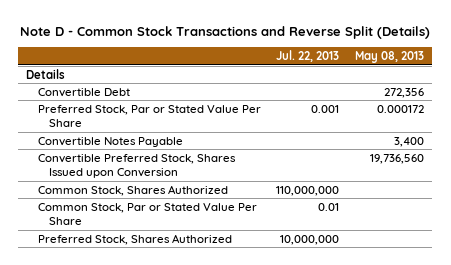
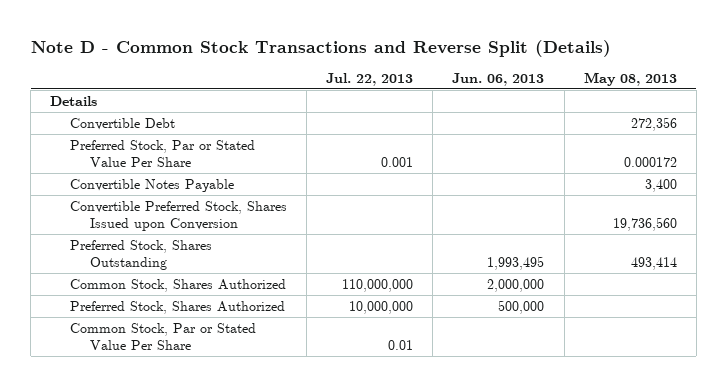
none -> [452,72,545,86] Jun. 06, 2013
none -> [70,239,213,271] Preferred Stock, Shares Outstanding
[37,202,257,225] Common Stock, Par or Stated Value Per Share -> [70,322,257,351] Common Stock, Par or Stated Value Per Share

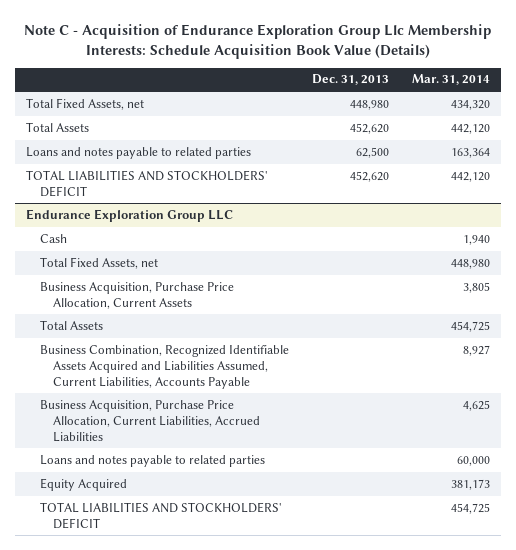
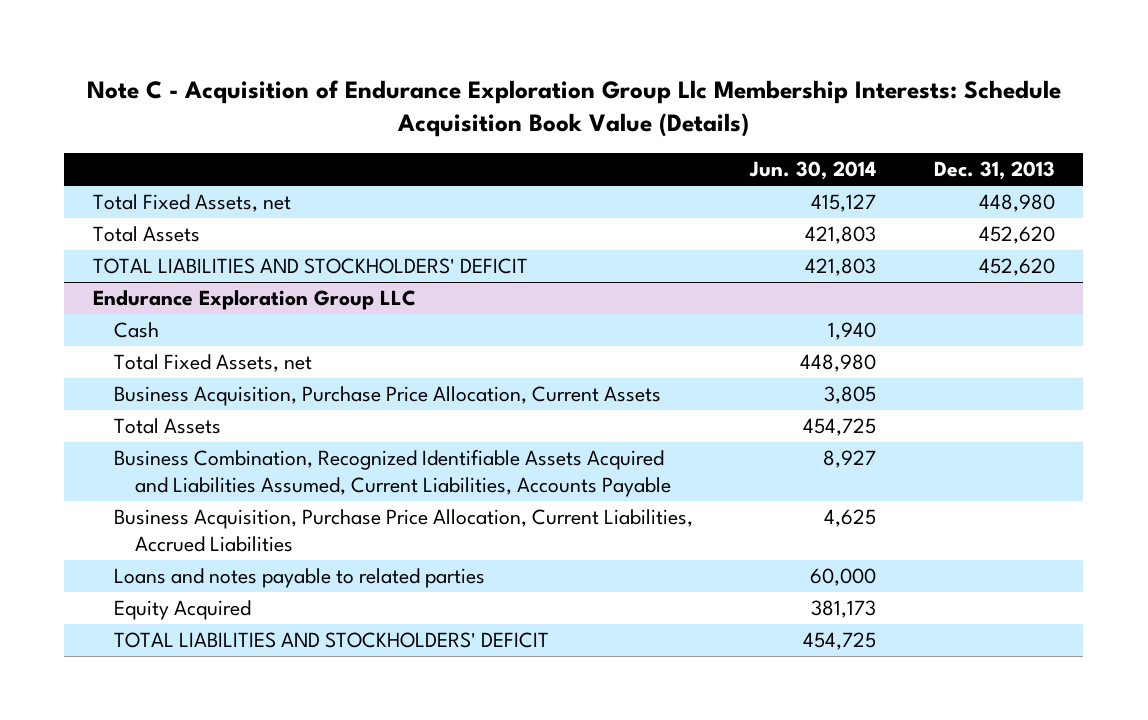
[411,74,490,86] Mar. 31, 2014 -> none
none -> [749,161,877,181] Jun. 30, 2014
[26,146,252,159] Loans and notes payable to related parties -> none

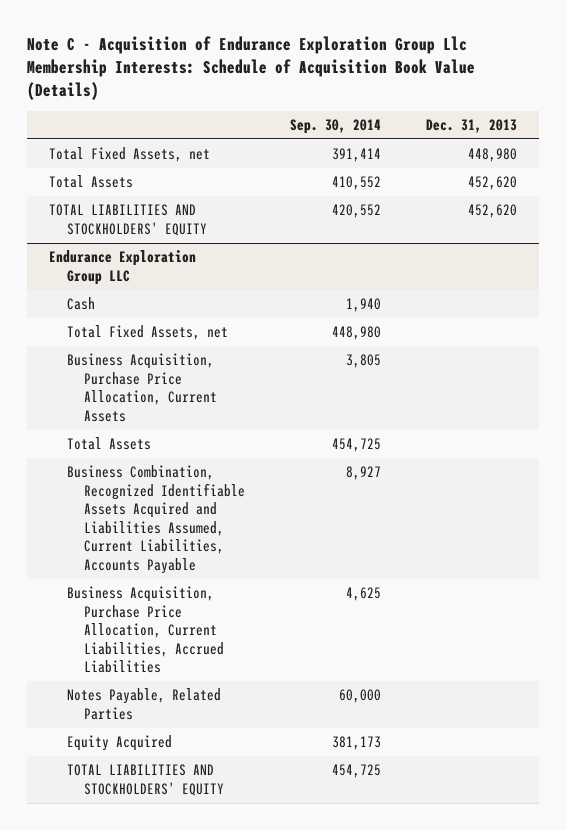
[86,79,1061,138] Note C - Acquisition of Endurance Exploration Group Llc Membership Interests: Schedule Acquisition Book Value (Details) -> [26,35,475,101] Note C - Acquisition of Endurance Exploration Group Llc Membership Interests: Schedule of Acquisition Book Value (Details)
[749,161,877,181] Jun. 30, 2014 -> none
none -> [290,119,382,135] Sep. 30, 2014
[93,258,529,275] TOTAL LIABILITIES AND STOCKHOLDERS' DEFICIT -> [49,204,207,236] TOTAL LIABILITIES AND STOCKHOLDERS' EQUITY
[114,568,486,589] Loans and notes payable to related parties -> [66,688,221,720] Notes Payable, Related Parties
[114,632,550,649] TOTAL LIABILITIES AND STOCKHOLDERS' DEFICIT -> [66,764,225,796] TOTAL LIABILITIES AND STOCKHOLDERS' EQUITY

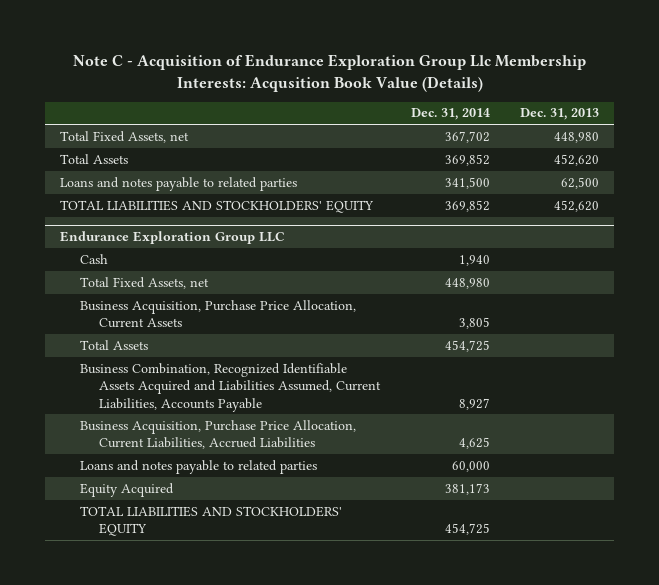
[26,35,475,101] Note C - Acquisition of Endurance Exploration Group Llc Membership Interests: Schedule of Acquisition Book Value (Details) -> [72,54,586,92] Note C - Acquisition of Endurance Exploration Group Llc Membership Interests: Acqusition Book Value (Details)
[290,119,382,135] Sep. 30, 2014 -> none
none -> [410,108,490,121] Dec. 31, 2014
none -> [60,176,298,191] Loans and notes payable to related parties
[66,688,221,720] Notes Payable, Related Parties -> [79,459,317,474] Loans and notes payable to related parties

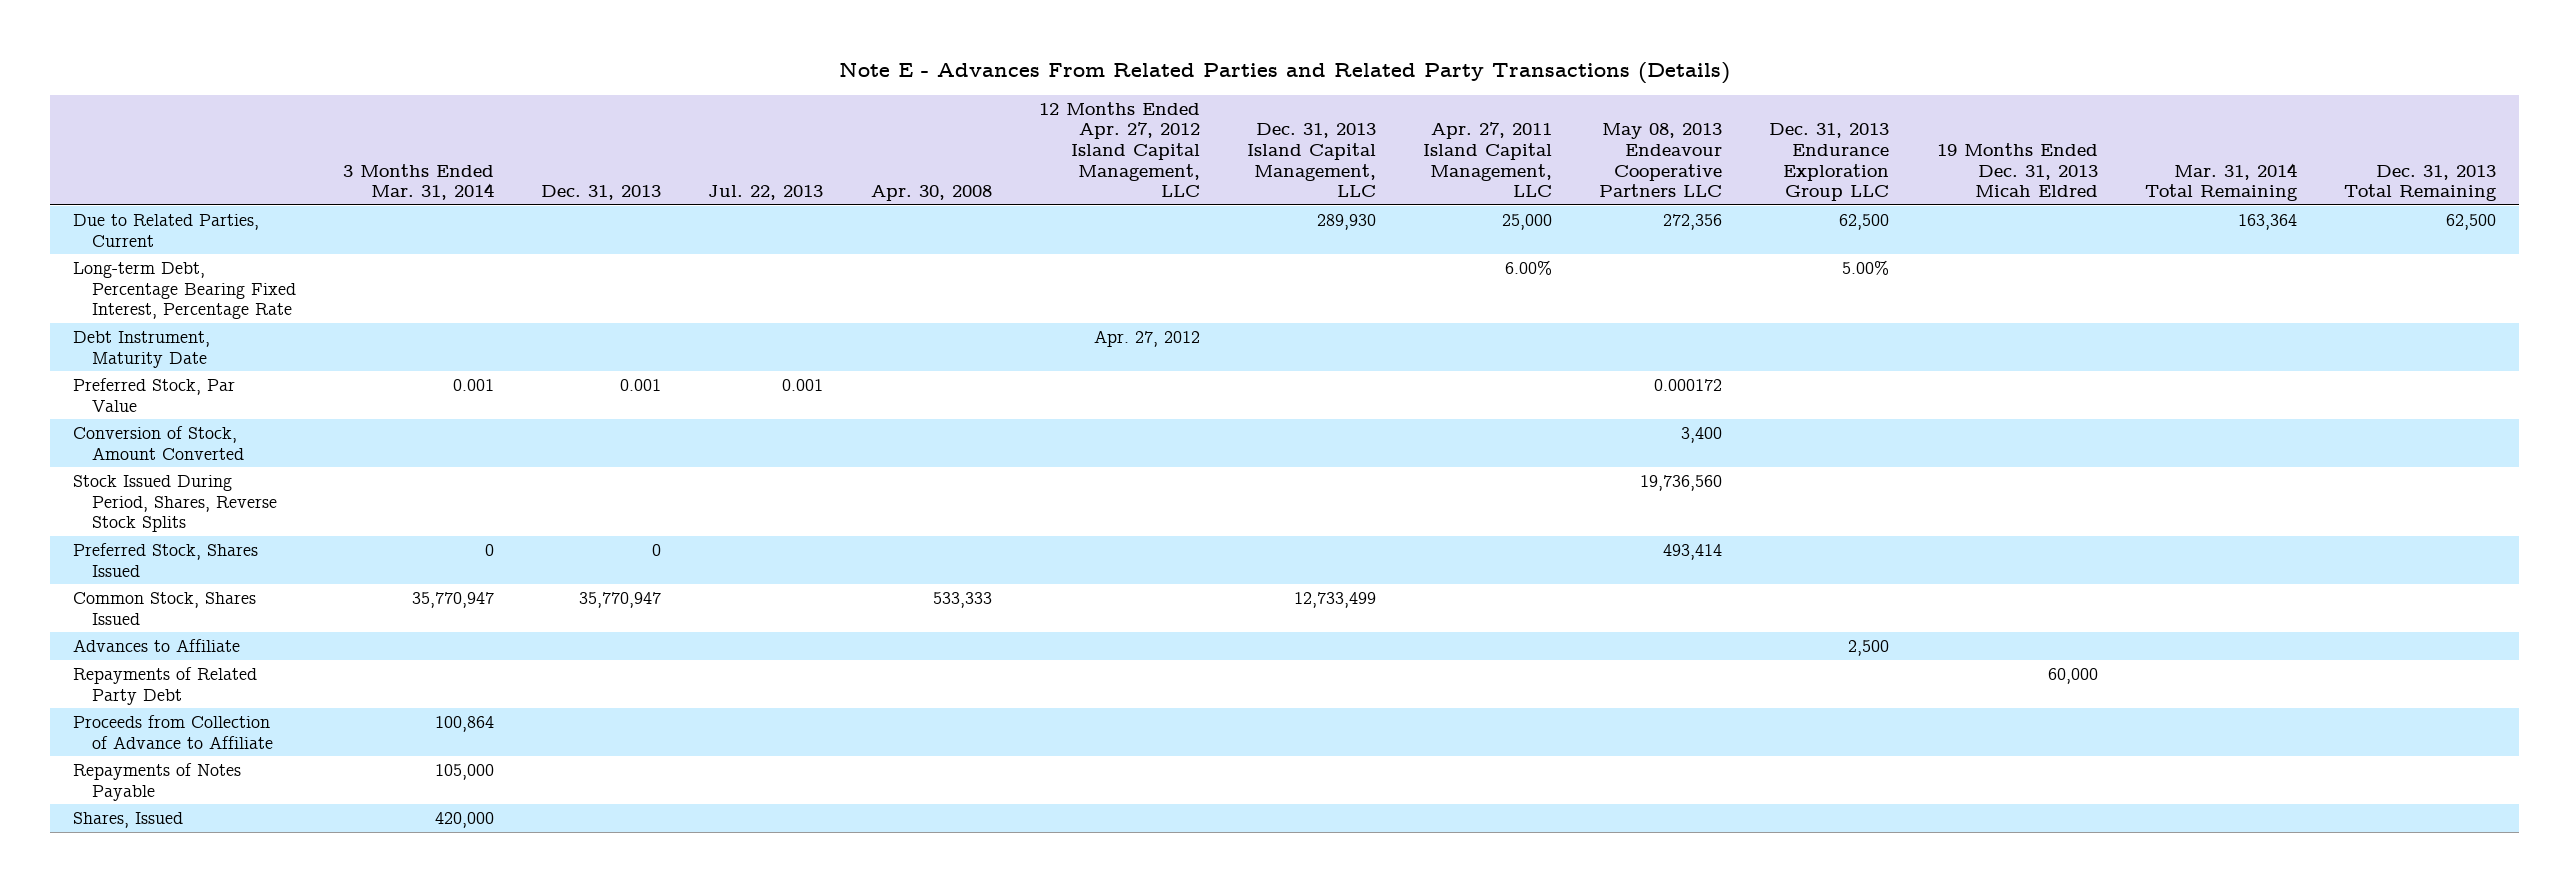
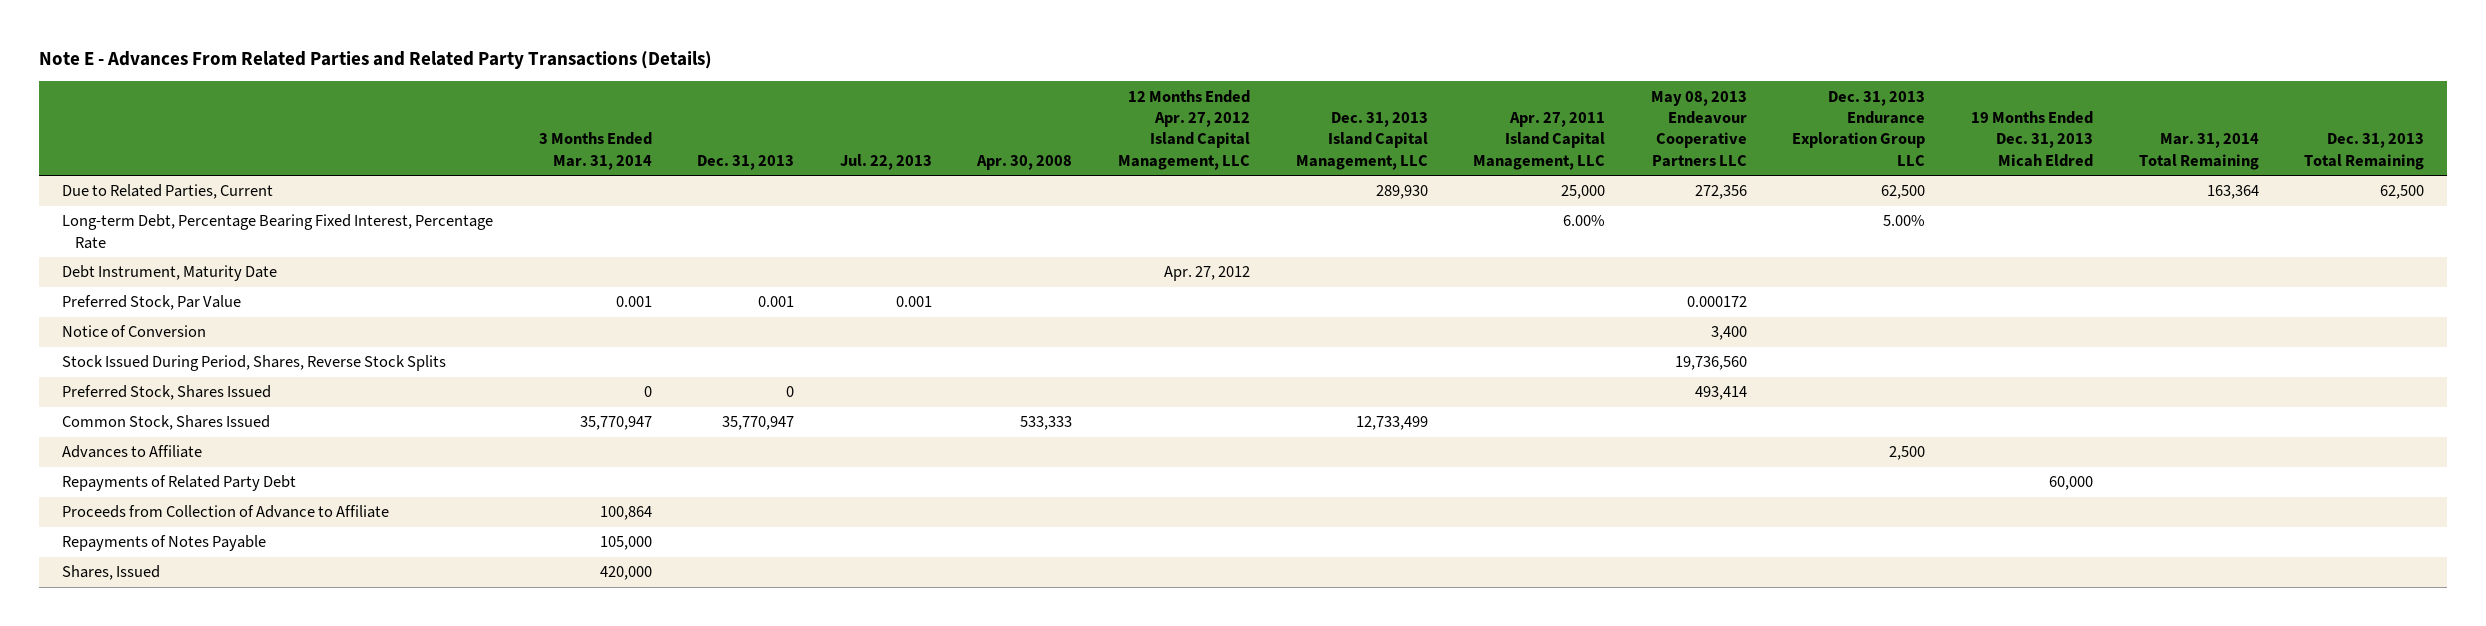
[73,425,244,460] Conversion of Stock, Amount Converted -> none
none -> [61,325,206,338] Notice of Conversion

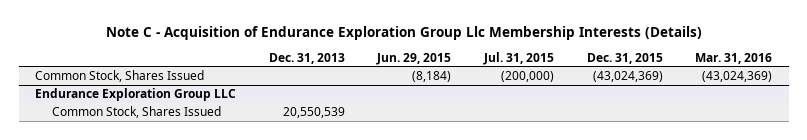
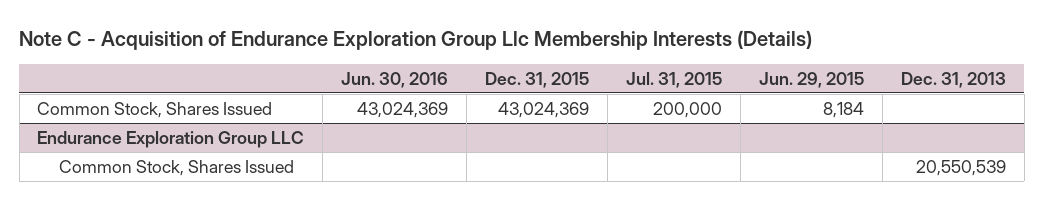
[695,52,773,64] Mar. 31, 2016 -> none
none -> [341,71,449,88] Jun. 30, 2016
[412,71,452,83] (8,184) -> [822,101,864,118] 8,184
[500,71,554,83] (200,000) -> [652,101,722,118] 200,000
[592,71,663,83] (43,024,369) -> [498,101,590,118] 43,024,369

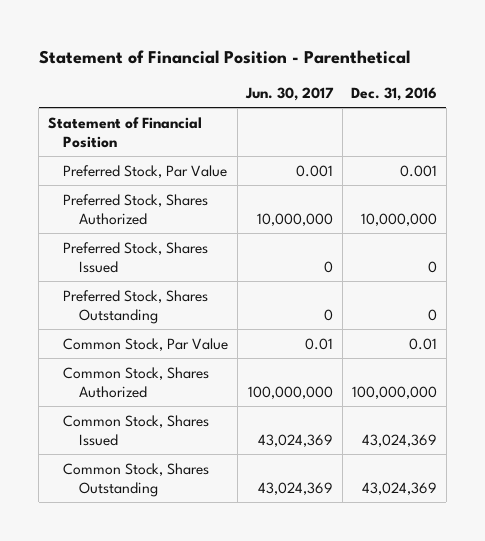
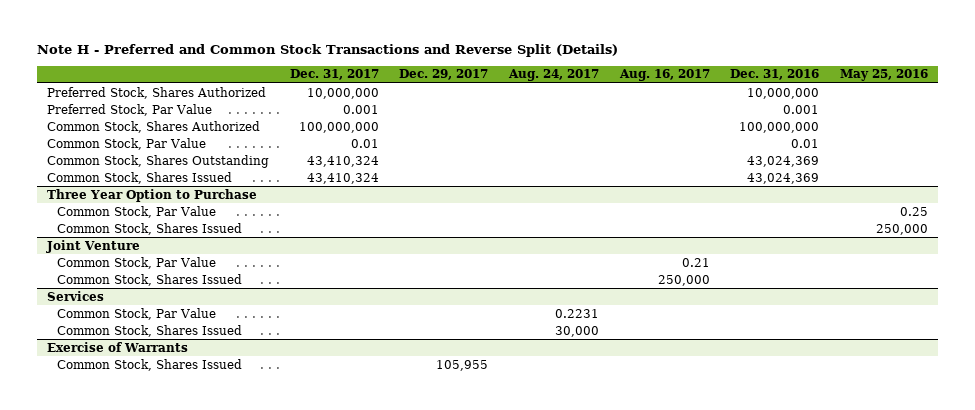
[38,50,410,65] Statement of Financial Position - Parenthetical -> [36,44,618,58] Note H - Preferred and Common Stock Transactions and Reverse Split (Details)
[245,87,335,102] Jun. 30, 2017 -> none
none -> [289,69,379,81] Dec. 31, 2017
none -> [399,69,489,81] Dec. 29, 2017
none -> [508,69,600,82] Aug. 24, 2017
none -> [618,69,710,82] Aug. 16, 2017
none -> [840,69,929,82] May 25, 2016
[47,116,202,148] Statement of Financial Position -> none
[63,241,209,273] Preferred Stock, Shares Issued -> none
[63,289,209,324] Preferred Stock, Shares Outstanding -> none
[63,164,228,178] Preferred Stock, Par Value -> [47,103,213,116] Preferred Stock, Par Value
[63,337,229,351] Common Stock, Par Value -> [47,137,207,150] Common Stock, Par Value
[63,414,210,446] Common Stock, Shares Issued -> [47,171,233,184] Common Stock, Shares Issued
none -> [47,188,258,202] Three Year Option to Purchase
none -> [56,205,216,218] Common Stock, Par Value
none -> [56,222,242,235] Common Stock, Shares Issued
none -> [46,239,141,253] Joint Venture
none -> [56,256,216,269] Common Stock, Par Value
none -> [56,273,242,286] Common Stock, Shares Issued
none -> [47,290,105,301] Services
none -> [56,307,216,320] Common Stock, Par Value
none -> [56,324,242,337] Common Stock, Shares Issued
none -> [47,341,189,352] Exercise of Warrants
none -> [56,358,242,371] Common Stock, Shares Issued

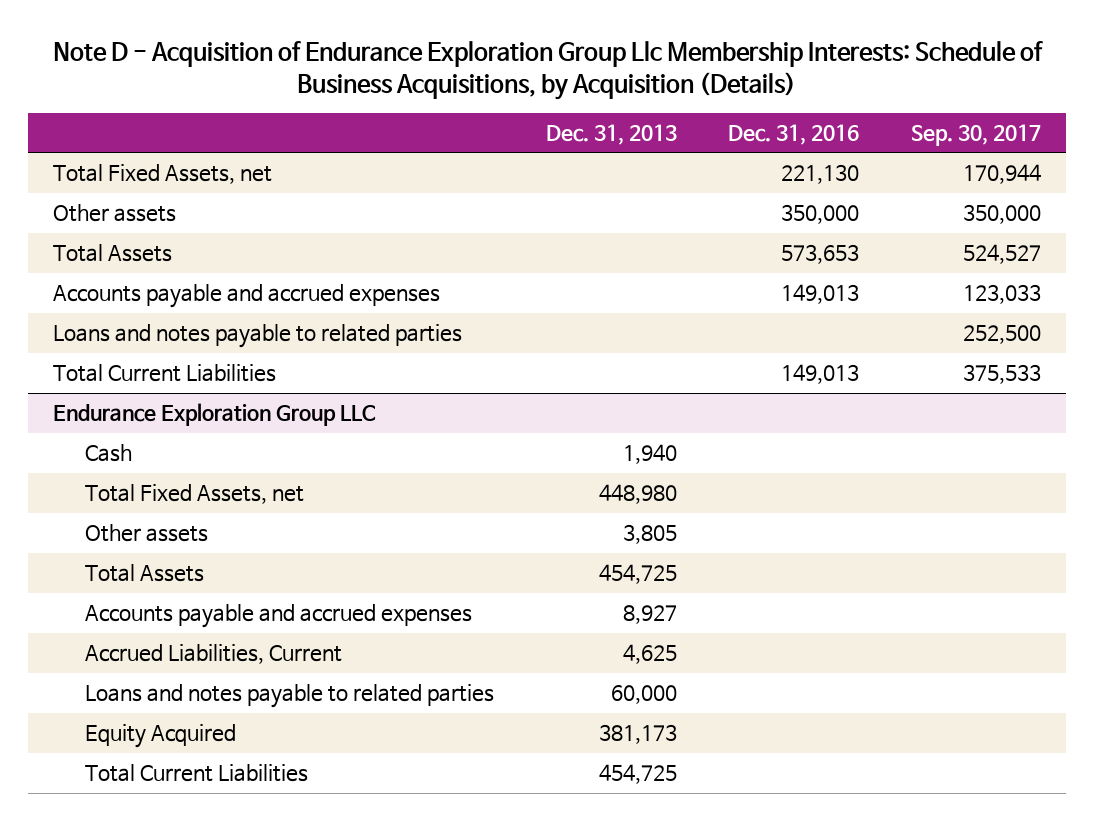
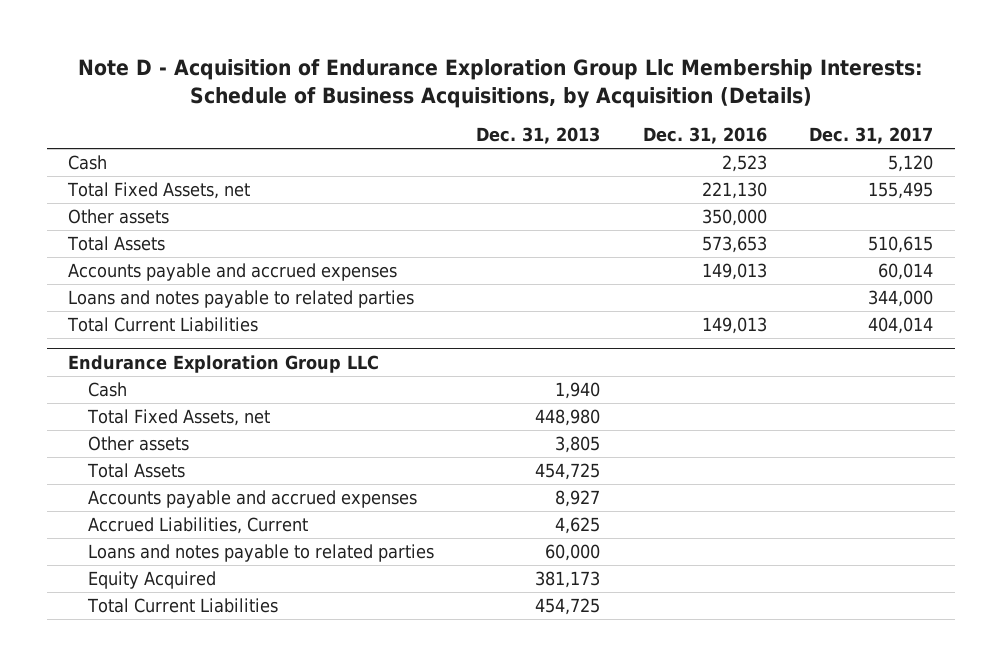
[910,123,1041,146] Sep. 30, 2017 -> none
none -> [809,127,934,145] Dec. 31, 2017
none -> [68,155,108,171] Cash

